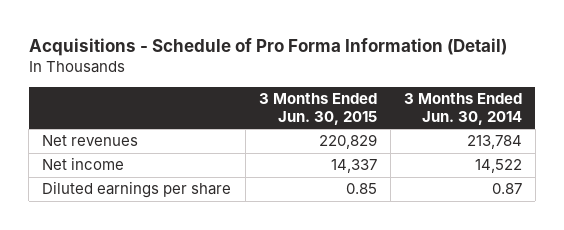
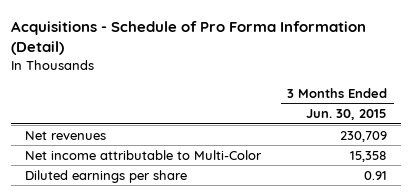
[403,93,522,125] 3 Months Ended Jun. 30, 2014 -> none
[318,134,377,150] 220,829 -> [340,130,388,142] 230,709
[42,157,125,171] Net income -> [24,149,262,160] Net income attributable to Multi-Color
[330,159,377,174] 14,337 -> [350,150,388,162] 15,358
[345,183,377,195] 0.85 -> [364,170,388,180] 0.91

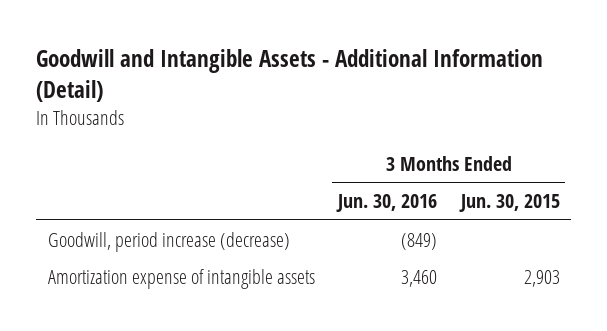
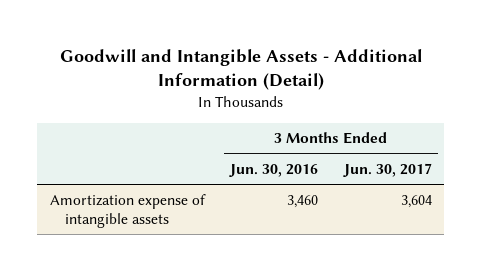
[458,194,560,213] Jun. 30, 2015 -> none
none -> [342,163,432,178] Jun. 30, 2017
[47,231,290,252] Goodwill, period increase (decrease) -> none

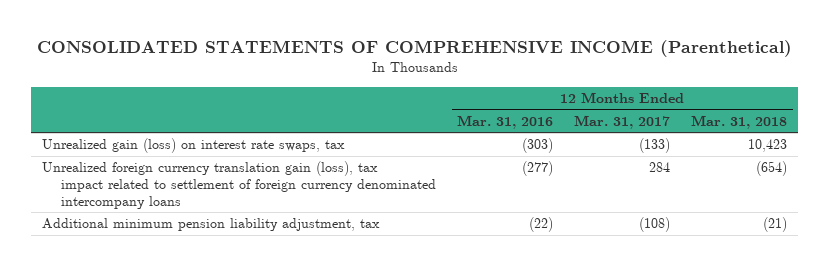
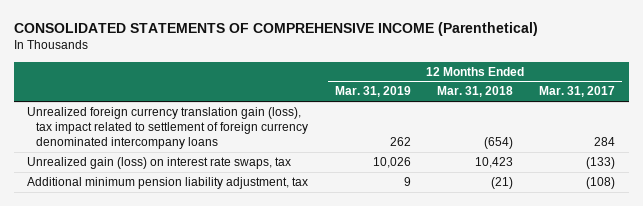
[457,114,554,129] Mar. 31, 2016 -> none
none -> [334,86,411,98] Mar. 31, 2019
[41,138,345,154] Unrealized gain (loss) on interest rate swaps, tax -> [27,157,292,170] Unrealized gain (loss) on interest rate swaps, tax

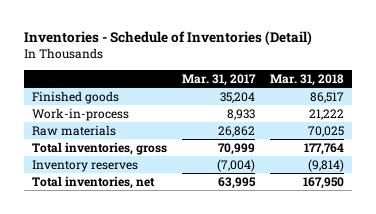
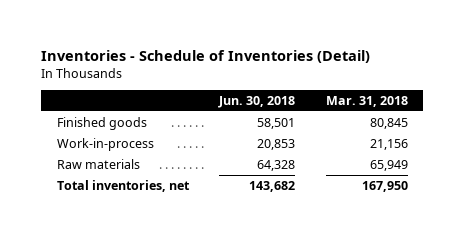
[182,73,257,86] Mar. 31, 2017 -> none
none -> [218,95,296,108] Jun. 30, 2018
[31,141,167,155] Total inventories, gross -> none
[31,159,138,172] Inventory reserves -> none
[310,91,345,103] 86,517 -> [369,117,408,129] 80,845
[309,108,345,120] 21,222 -> [369,138,408,150] 21,156
[308,125,345,137] 70,025 -> [369,159,408,171] 65,949

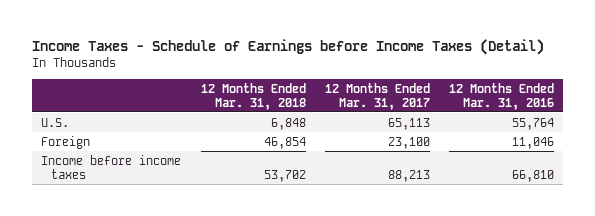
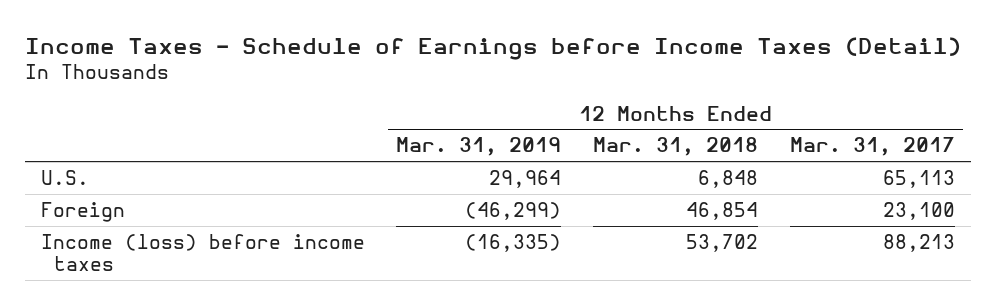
[448,82,554,110] 12 Months Ended Mar. 31, 2016 -> none
none -> [396,137,562,157] Mar. 31, 2019
[41,154,182,179] Income before income taxes -> [40,233,365,271] Income (loss) before income taxes

